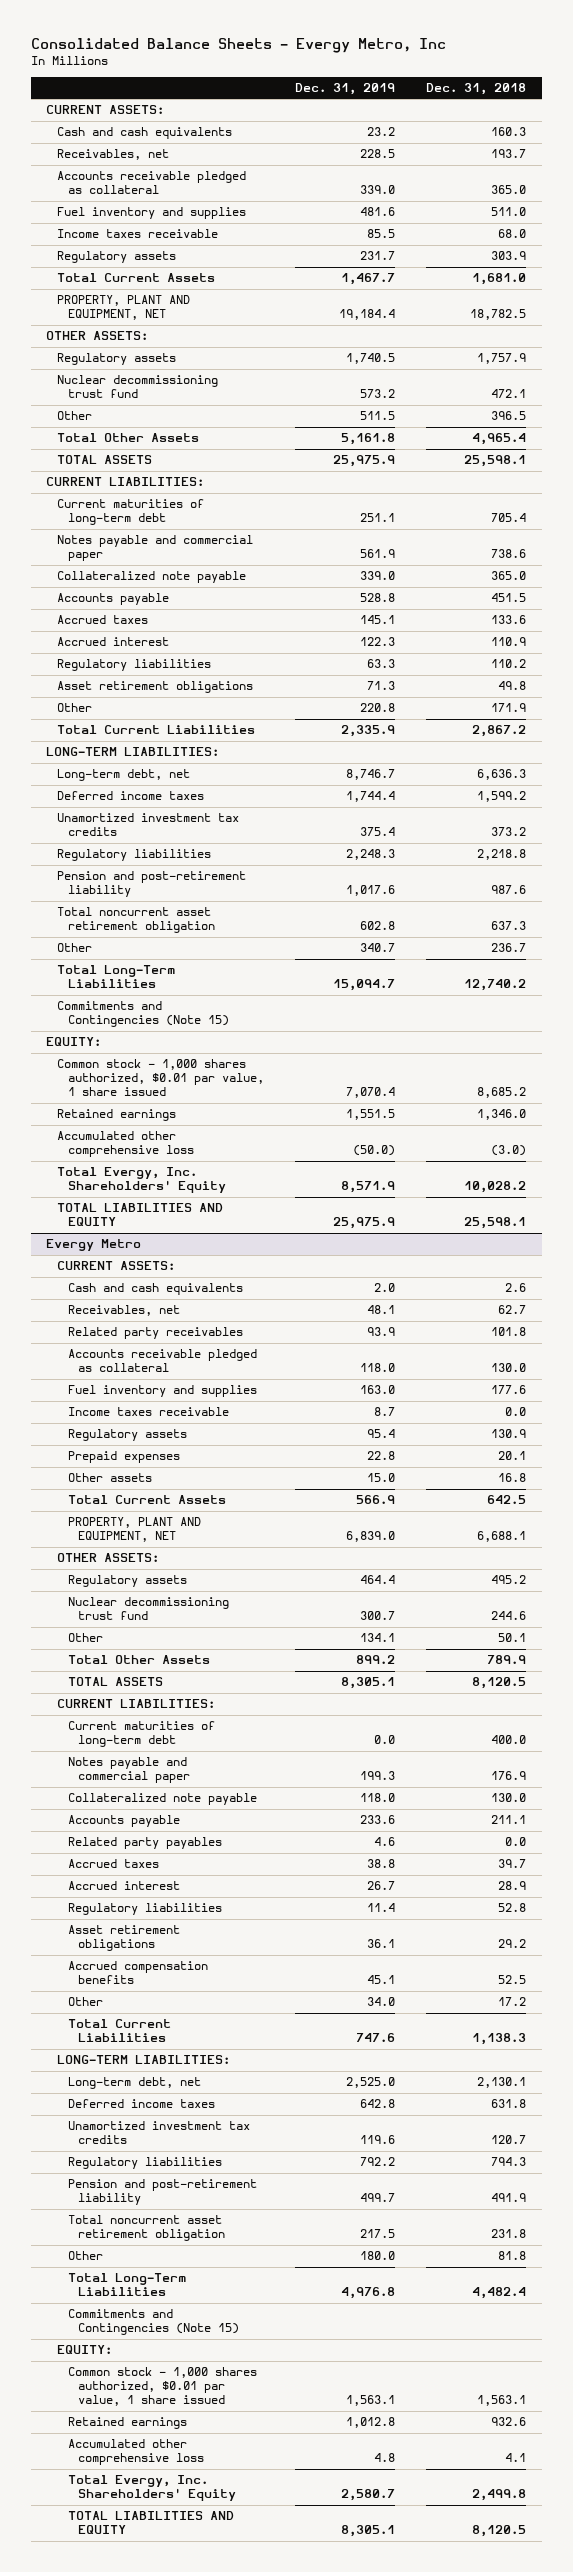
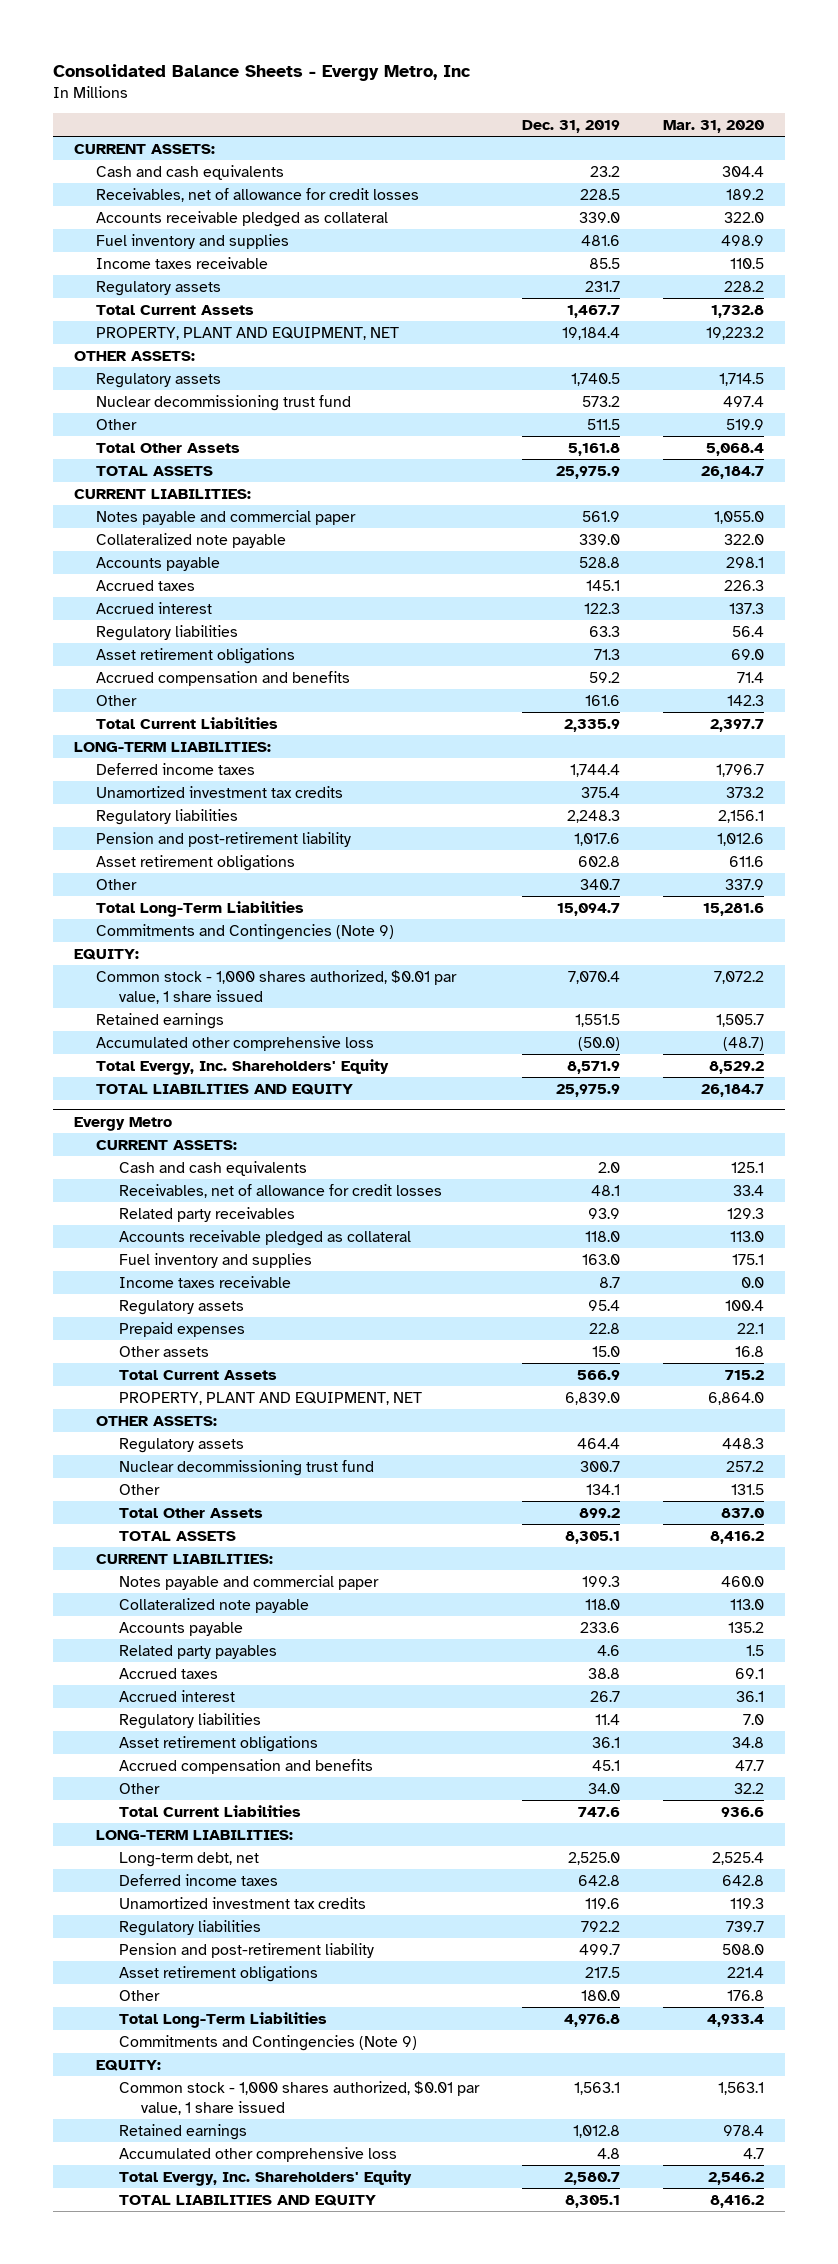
[426,83,527,96] Dec. 31, 2018 -> none
none -> [662,120,764,134] Mar. 31, 2020
[57,149,170,161] Receivables, net -> [96,187,420,202] Receivables, net of allowance for credit losses
[57,499,205,526] Current maturities of long-term debt -> none
none -> [96,670,351,686] Accrued compensation and benefits
[360,703,396,713] 220.8 -> [584,694,620,706] 161.6
[57,769,191,782] Long-term debt, net -> none
[57,907,215,934] Total noncurrent asset retirement obligation -> [96,854,296,871] Asset retirement obligations
[57,1001,229,1028] Commitments and Contingencies (Note 15) -> [96,923,395,940] Commitments and Contingencies (Note 9)
[67,1305,180,1317] Receivables, net -> [118,1183,442,1198] Receivables, net of allowance for credit losses
[67,1721,215,1748] Current maturities of long-term debt -> none
[67,1961,208,1985] Accrued compensation benefits -> [118,1758,373,1774] Accrued compensation and benefits
[67,2215,226,2242] Total noncurrent asset retirement obligation -> [118,1965,318,1982] Asset retirement obligations
[67,2309,240,2336] Commitments and Contingencies (Note 15) -> [118,2034,417,2051] Commitments and Contingencies (Note 9)

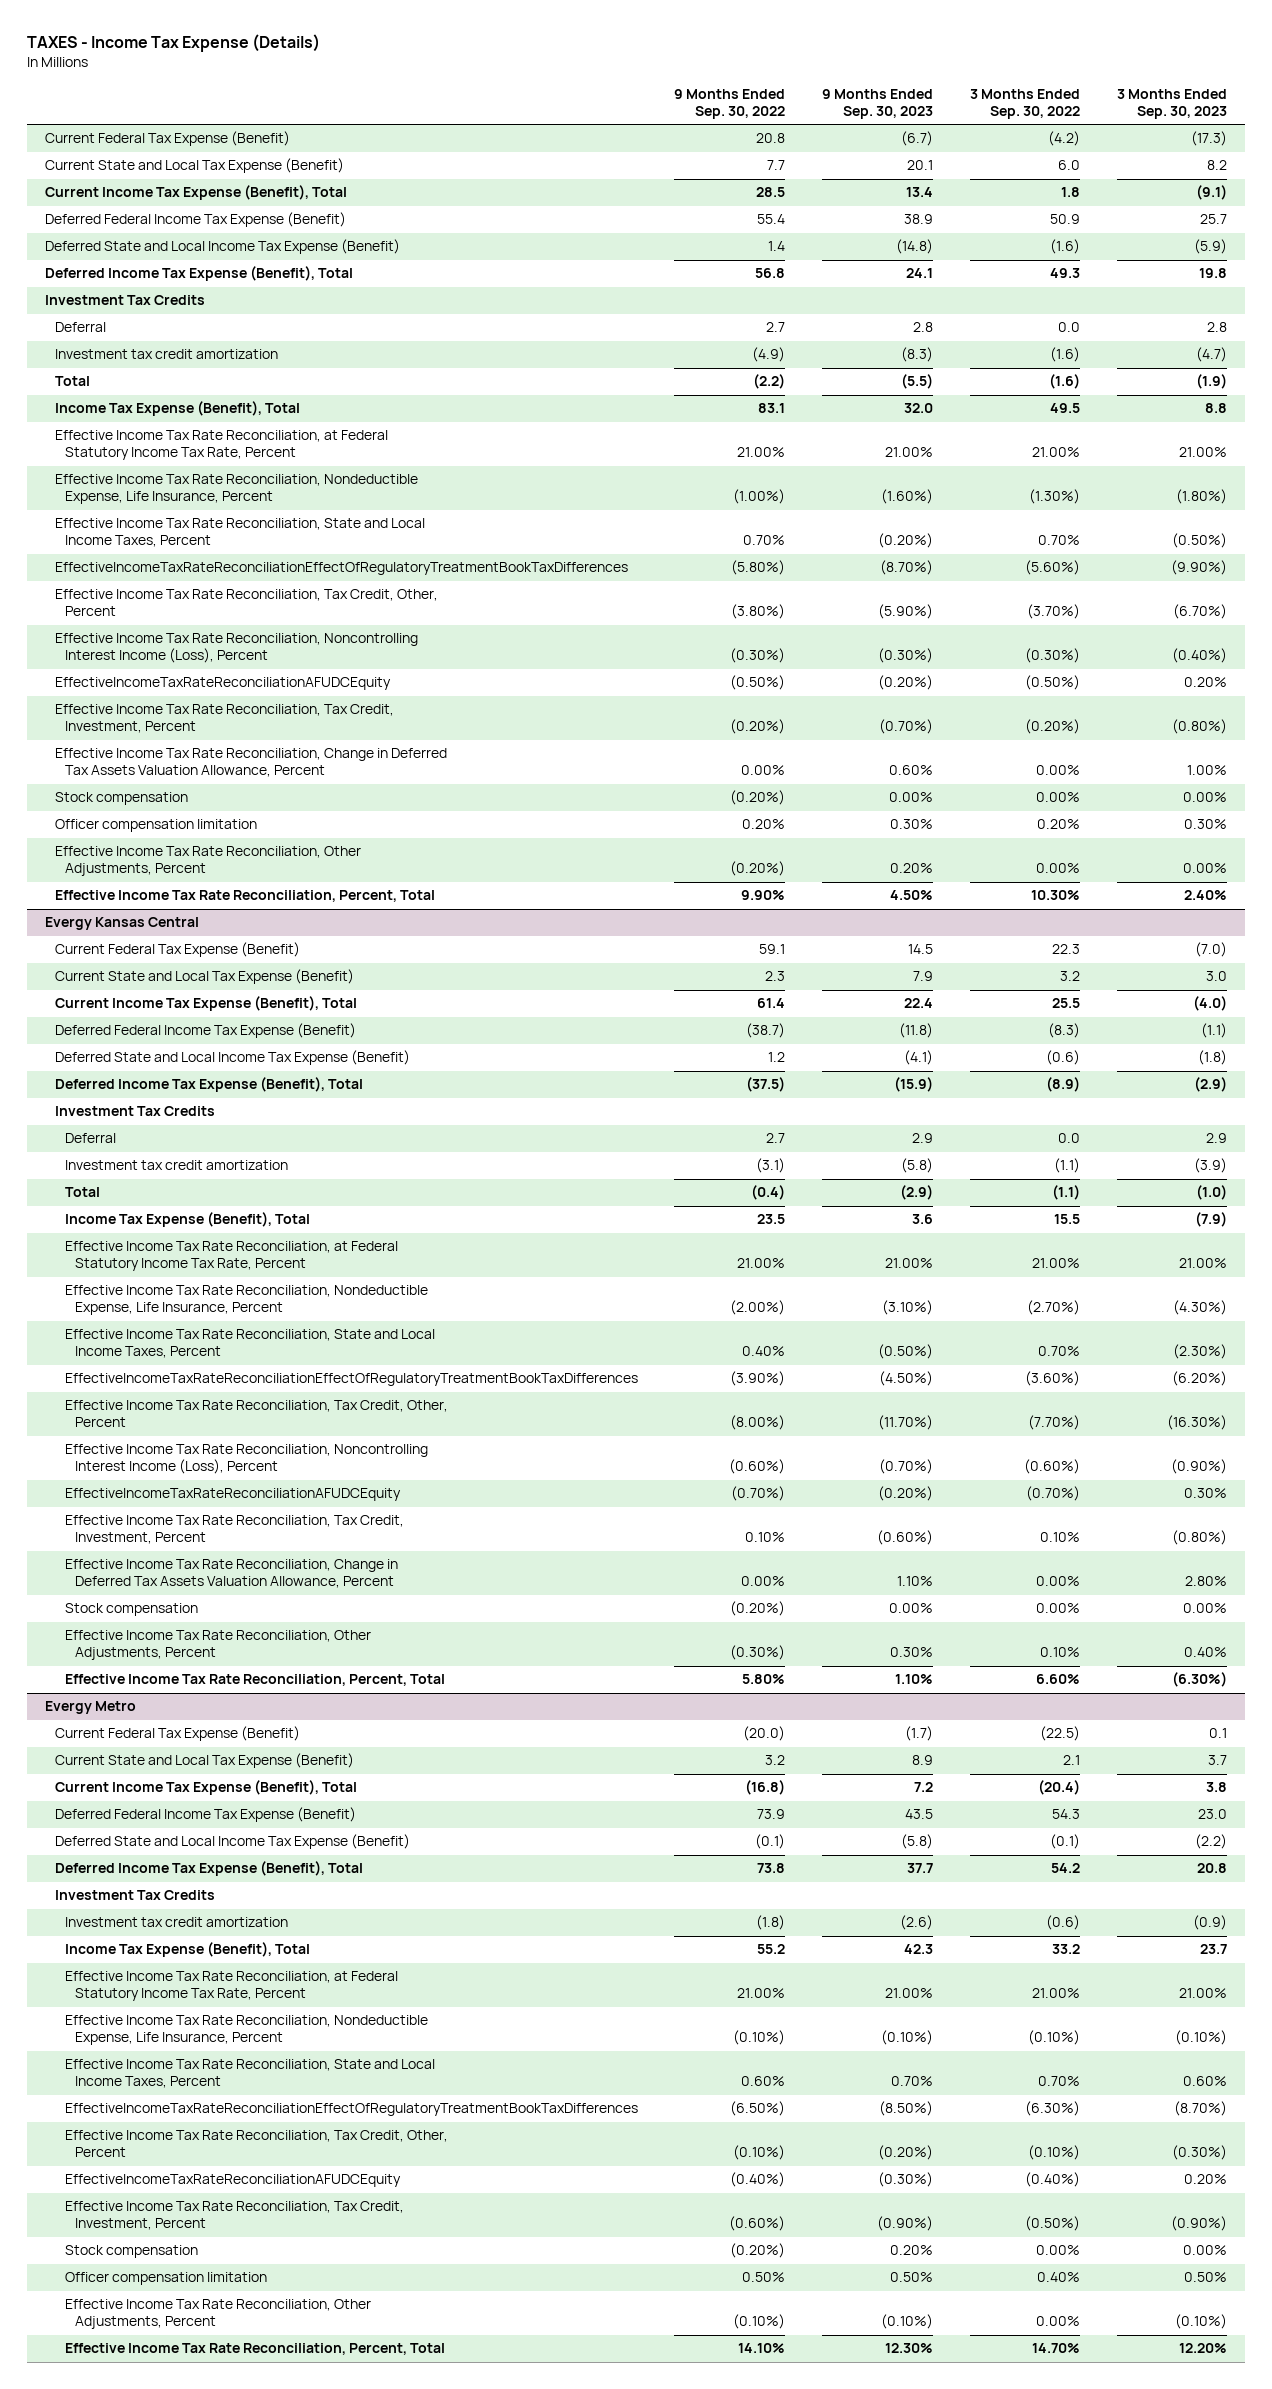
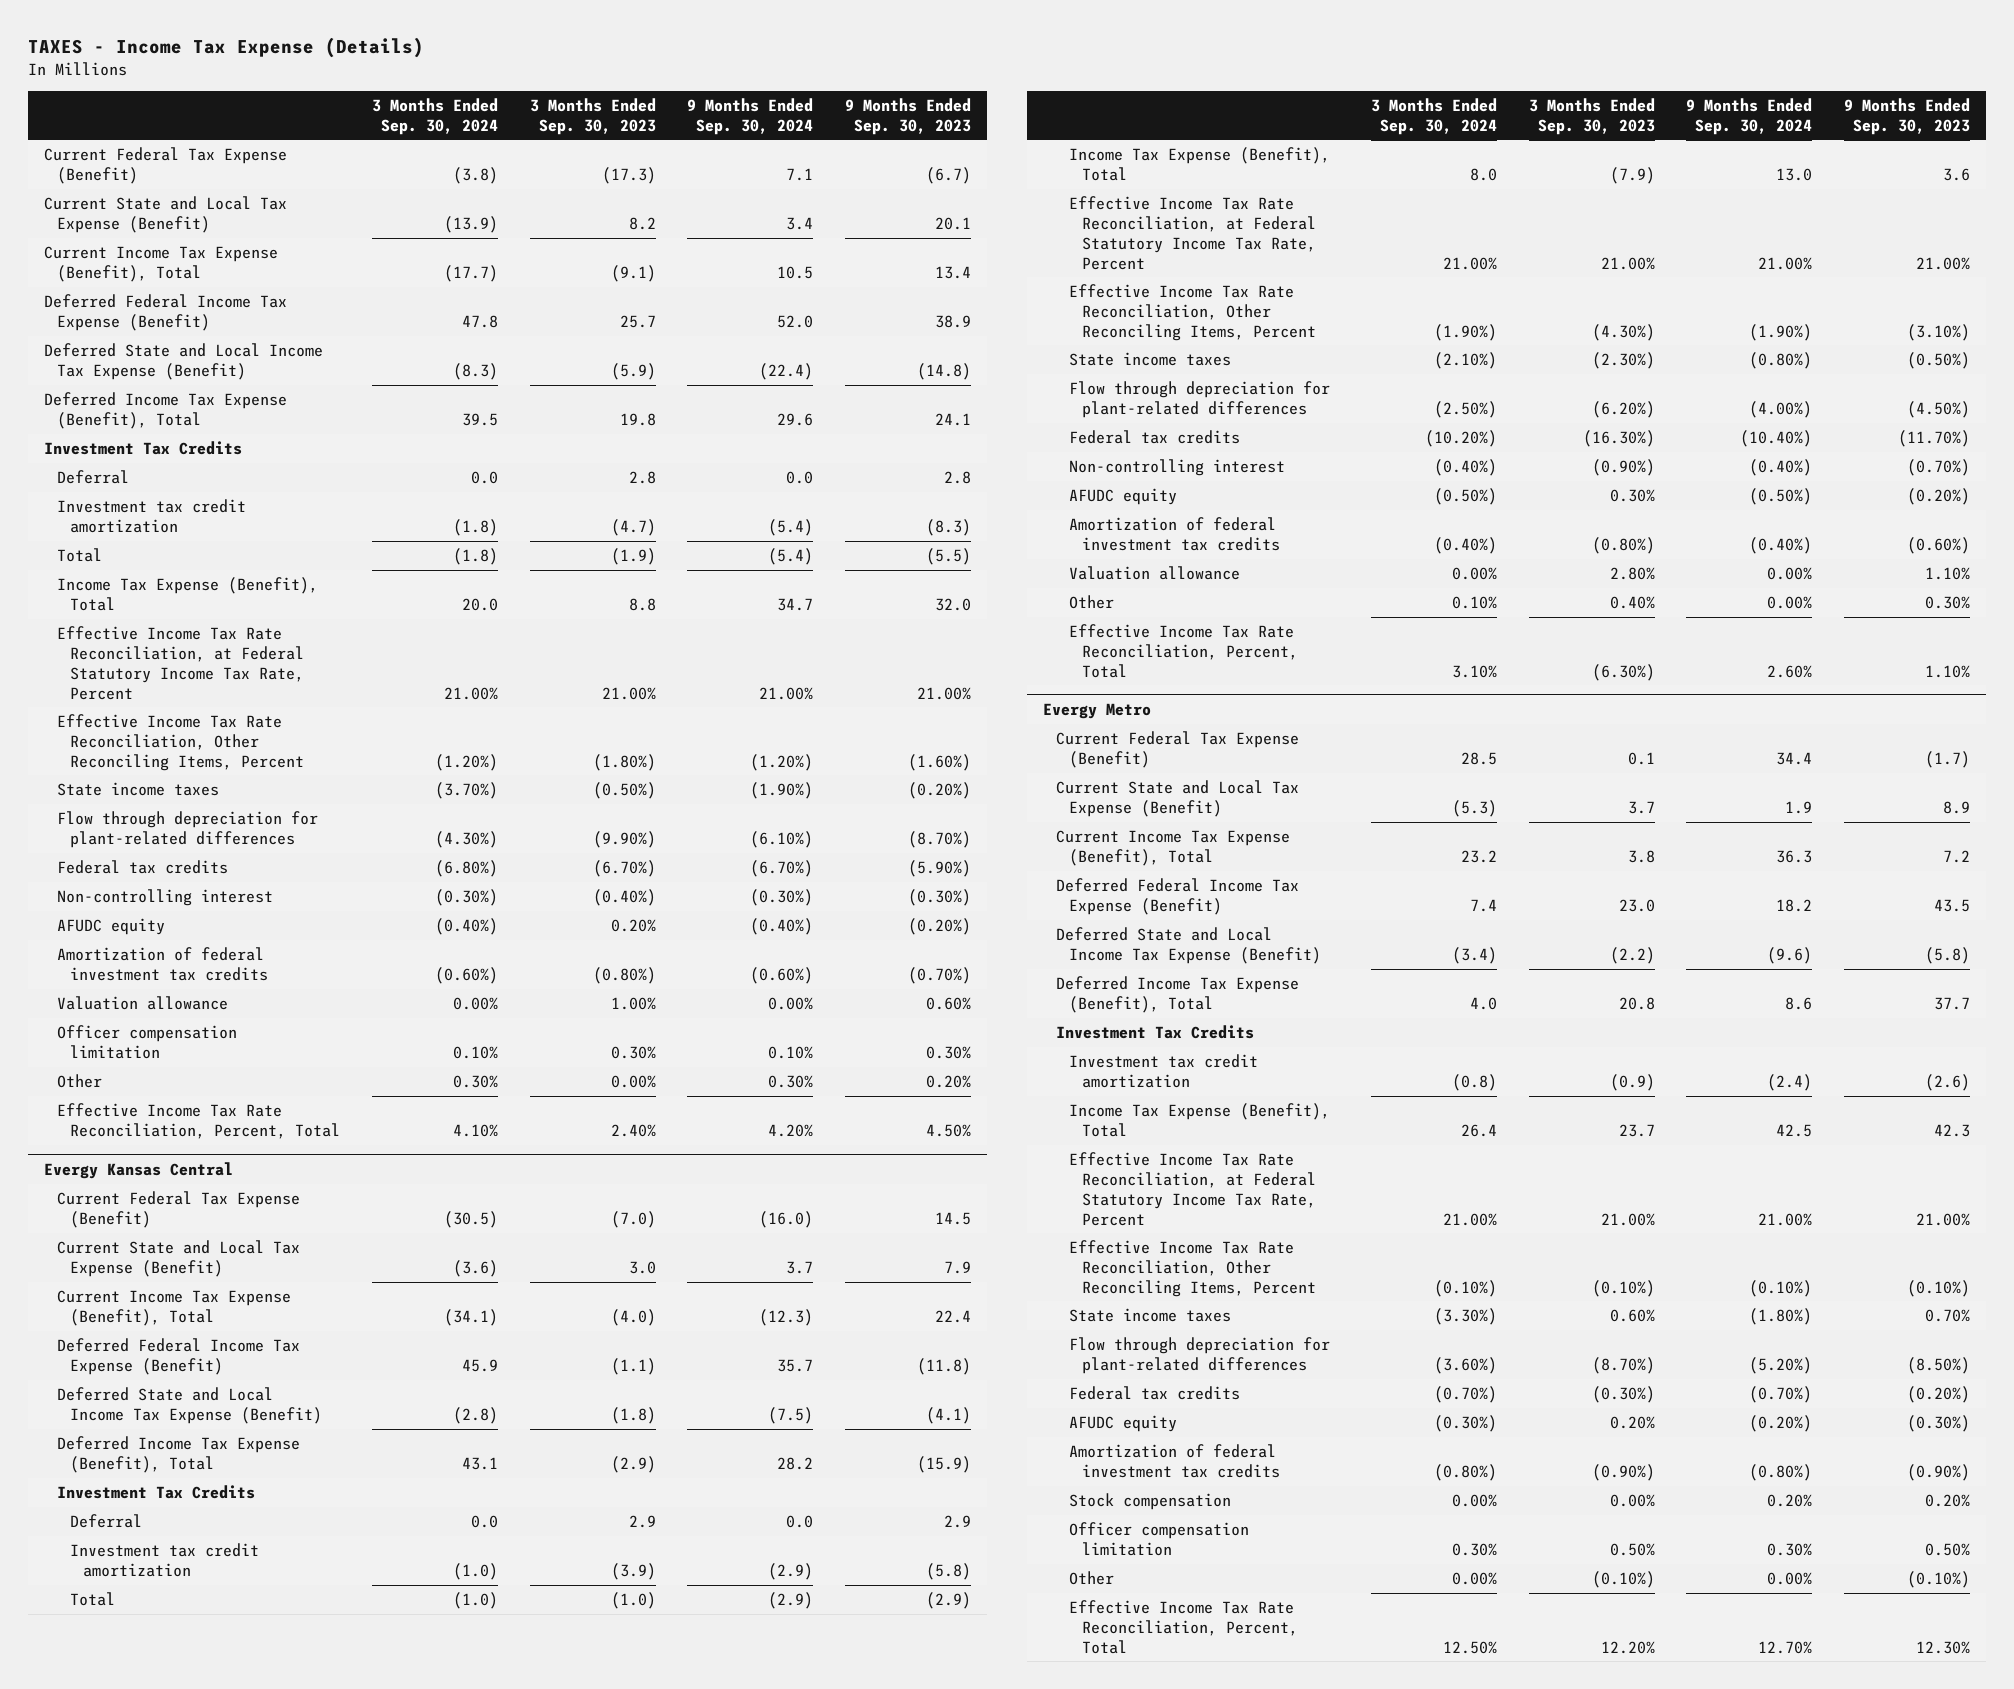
[674,89,786,120] 9 Months Ended Sep. 30, 2022 -> none
[969,89,1080,120] 3 Months Ended Sep. 30, 2022 -> none
none -> [371,97,498,135] 3 Months Ended Sep. 30, 2024
none -> [687,97,814,135] 9 Months Ended Sep. 30, 2024
[54,792,188,806] Stock compensation -> none
[54,474,418,505] Effective Income Tax Rate Reconciliation, Nondeductible Expense, Life Insurance, Percent -> [57,713,305,771] Effective Income Tax Rate Reconciliation, Other Reconciling Items, Percent
[54,518,425,548] Effective Income Tax Rate Reconciliation, State and Local Income Taxes, Percent -> [57,781,220,796] State income taxes
[54,562,628,576] EffectiveIncomeTaxRateReconciliationEffectOfRegulatoryTreatmentBookTaxDifferences -> [57,810,319,848] Flow through depreciation for plant-related differences
[54,589,438,617] Effective Income Tax Rate Reconciliation, Tax Credit, Other, Percent -> [57,859,229,874] Federal tax credits
[54,633,418,664] Effective Income Tax Rate Reconciliation, Noncontrolling Interest Income (Loss), Percent -> [57,888,274,906] Non-controlling interest
[54,677,391,691] EffectiveIncomeTaxRateReconciliationAFUDCEquity -> [57,917,166,935] AFUDC equity
[54,704,394,734] Effective Income Tax Rate Reconciliation, Tax Credit, Investment, Percent -> [57,946,269,981] Amortization of federal investment tax credits
[54,748,447,778] Effective Income Tax Rate Reconciliation, Change in Deferred Tax Assets Valuation Allowance, Percent -> [57,995,229,1010] Valuation allowance
[54,846,361,877] Effective Income Tax Rate Reconciliation, Other Adjustments, Percent -> [57,1073,103,1088] Other
[64,1603,198,1617] Stock compensation -> none
[64,1285,428,1316] Effective Income Tax Rate Reconciliation, Nondeductible Expense, Life Insurance, Percent -> [1068,283,1316,341] Effective Income Tax Rate Reconciliation, Other Reconciling Items, Percent
[64,1329,435,1359] Effective Income Tax Rate Reconciliation, State and Local Income Taxes, Percent -> [1068,351,1231,366] State income taxes
[64,1373,638,1387] EffectiveIncomeTaxRateReconciliationEffectOfRegulatoryTreatmentBookTaxDifferences -> [1068,380,1330,418] Flow through depreciation for plant-related differences
[64,1400,448,1428] Effective Income Tax Rate Reconciliation, Tax Credit, Other, Percent -> [1068,429,1240,444] Federal tax credits
[64,1444,428,1475] Effective Income Tax Rate Reconciliation, Noncontrolling Interest Income (Loss), Percent -> [1068,458,1285,476] Non-controlling interest
[64,1488,401,1502] EffectiveIncomeTaxRateReconciliationAFUDCEquity -> [1068,487,1177,505] AFUDC equity
[64,1515,404,1545] Effective Income Tax Rate Reconciliation, Tax Credit, Investment, Percent -> [1068,516,1280,551] Amortization of federal investment tax credits
[64,1559,398,1589] Effective Income Tax Rate Reconciliation, Change in Deferred Tax Assets Valuation Allowance, Percent -> [1068,565,1240,580] Valuation allowance
[64,1630,371,1661] Effective Income Tax Rate Reconciliation, Other Adjustments, Percent -> [1068,594,1114,609] Other
[64,2015,428,2046] Effective Income Tax Rate Reconciliation, Nondeductible Expense, Life Insurance, Percent -> none
none -> [1068,1239,1316,1297] Effective Income Tax Rate Reconciliation, Other Reconciling Items, Percent
[64,2059,435,2089] Effective Income Tax Rate Reconciliation, State and Local Income Taxes, Percent -> [1068,1307,1231,1322] State income taxes
[64,2103,638,2117] EffectiveIncomeTaxRateReconciliationEffectOfRegulatoryTreatmentBookTaxDifferences -> [1068,1336,1330,1374] Flow through depreciation for plant-related differences
[64,2130,448,2158] Effective Income Tax Rate Reconciliation, Tax Credit, Other, Percent -> [1068,1385,1240,1400] Federal tax credits
[64,2174,401,2188] EffectiveIncomeTaxRateReconciliationAFUDCEquity -> [1068,1414,1177,1432] AFUDC equity
[64,2201,404,2231] Effective Income Tax Rate Reconciliation, Tax Credit, Investment, Percent -> [1068,1443,1280,1478] Amortization of federal investment tax credits
[64,2299,371,2330] Effective Income Tax Rate Reconciliation, Other Adjustments, Percent -> [1068,1570,1114,1585] Other

